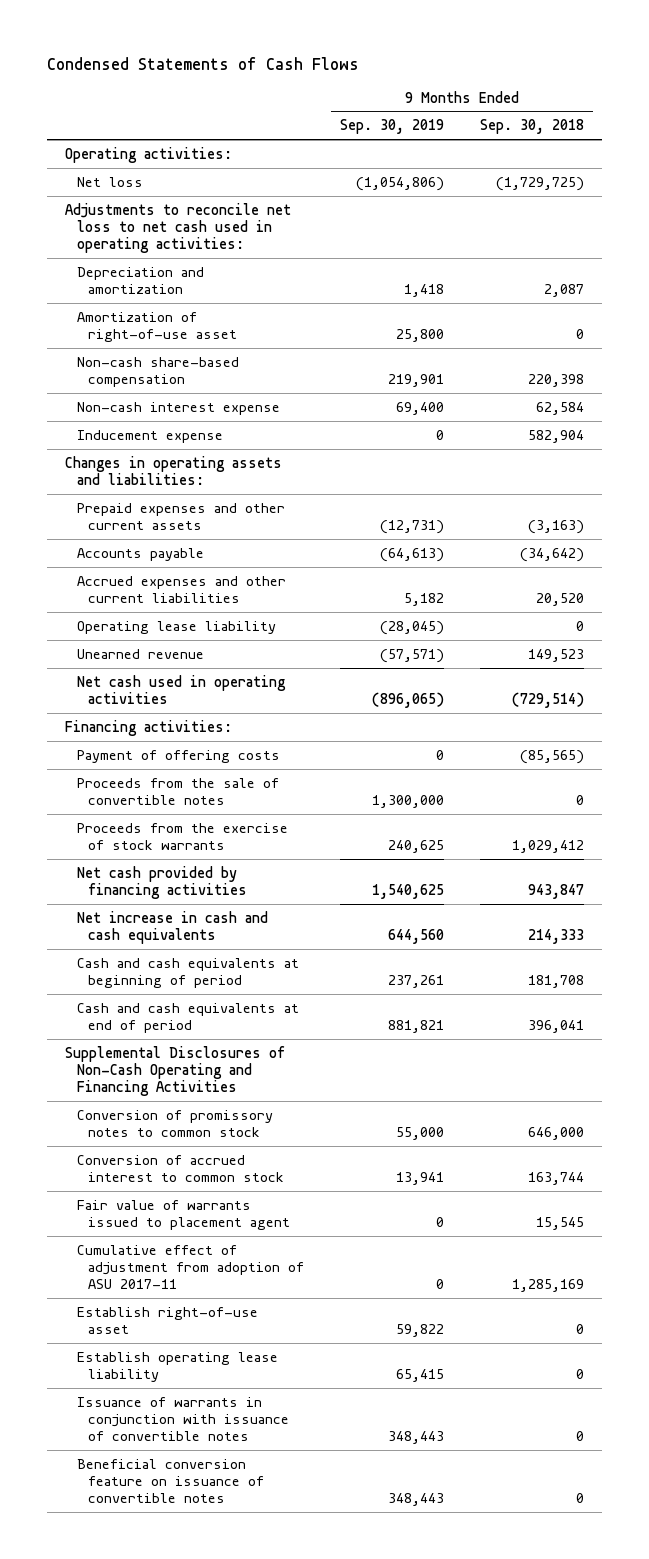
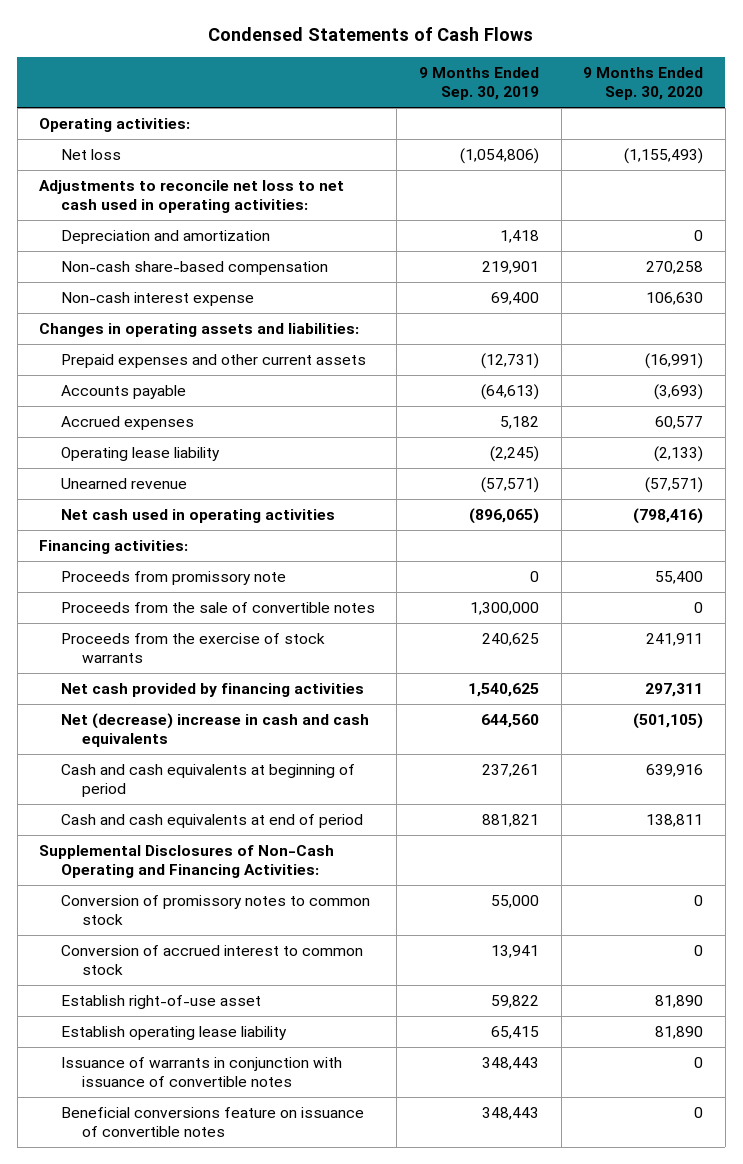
[480,119,585,135] Sep. 30, 2018 -> none
none -> [583,67,704,101] 9 Months Ended Sep. 30, 2020
[76,311,237,343] Amortization of right-of-use asset -> none
[76,429,223,443] Inducement expense -> none
[76,575,286,604] Accrued expenses and other current liabilities -> [60,416,194,431] Accrued expenses
[379,620,444,635] (28,045) -> [489,446,539,463] (2,245)
[76,749,280,763] Payment of offering costs -> none
none -> [60,571,286,586] Proceeds from promissory note
[76,910,268,945] Net increase in cash and cash equivalents -> [60,713,369,748] Net (decrease) increase in cash and cash equivalents
[65,1045,286,1097] Supplemental Disclosures of Non-Cash Operating and Financing Activities -> [39,845,335,879] Supplemental Disclosures of Non-Cash Operating and Financing Activities:
[76,1199,290,1231] Fair value of warrants issued to placement agent -> none
[76,1244,304,1290] Cumulative effect of adjustment from adoption of ASU 2017-11 -> none
[76,1458,264,1504] Beneficial conversion feature on issuance of convertible notes -> [60,1107,364,1138] Beneficial conversions feature on issuance of convertible notes

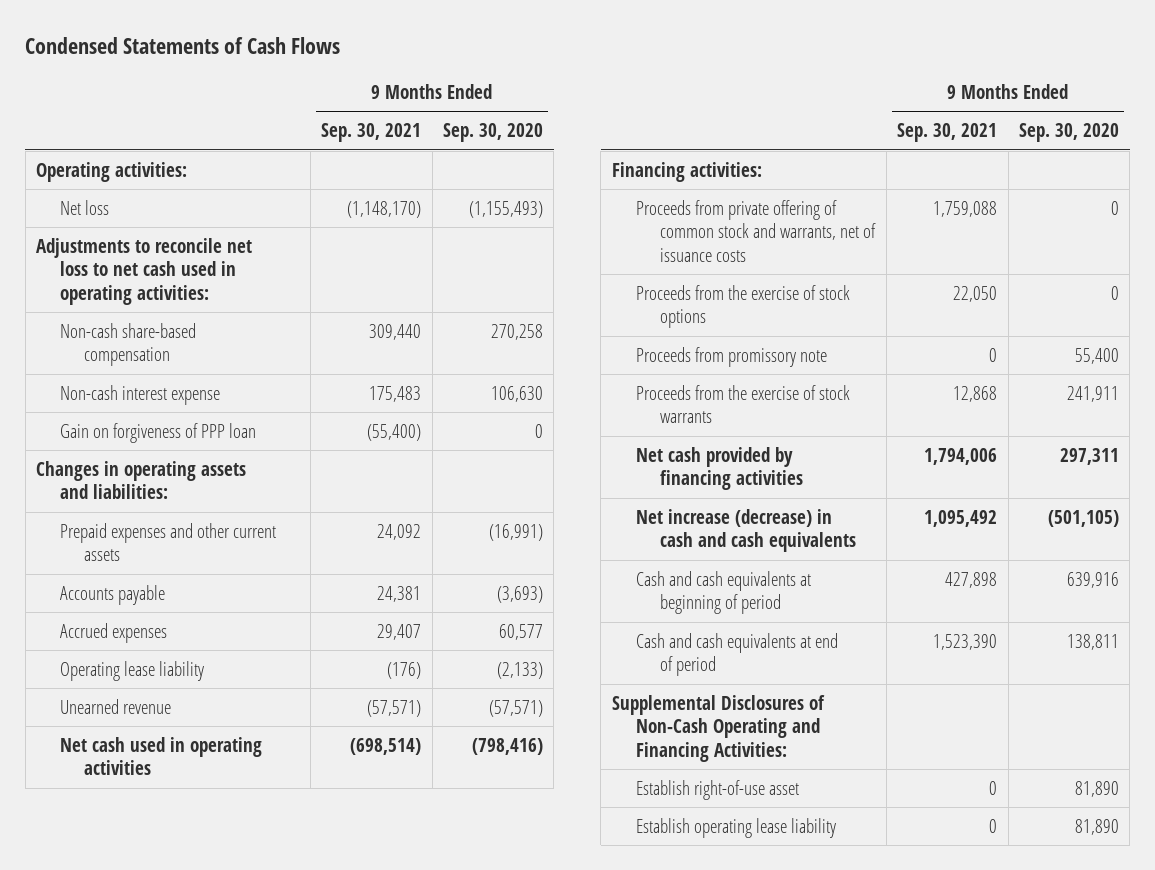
[418,67,539,101] 9 Months Ended Sep. 30, 2019 -> none
none -> [321,123,422,143] Sep. 30, 2021
[60,230,270,245] Depreciation and amortization -> none
none -> [60,422,257,443] Gain on forgiveness of PPP loan
none -> [636,199,877,262] Proceeds from private offering of common stock and warrants, net of issuance costs
none -> [636,284,851,329] Proceeds from the exercise of stock options
[60,602,375,614] Proceeds from the sale of convertible notes -> none
[60,713,369,748] Net (decrease) increase in cash and cash equivalents -> [636,508,857,553] Net increase (decrease) in cash and cash equivalents
[60,895,370,926] Conversion of promissory notes to common stock -> none
[60,945,363,976] Conversion of accrued interest to common stock -> none
[60,1057,342,1088] Issuance of warrants in conjunction with issuance of convertible notes -> none
[60,1107,364,1138] Beneficial conversions feature on issuance of convertible notes -> none

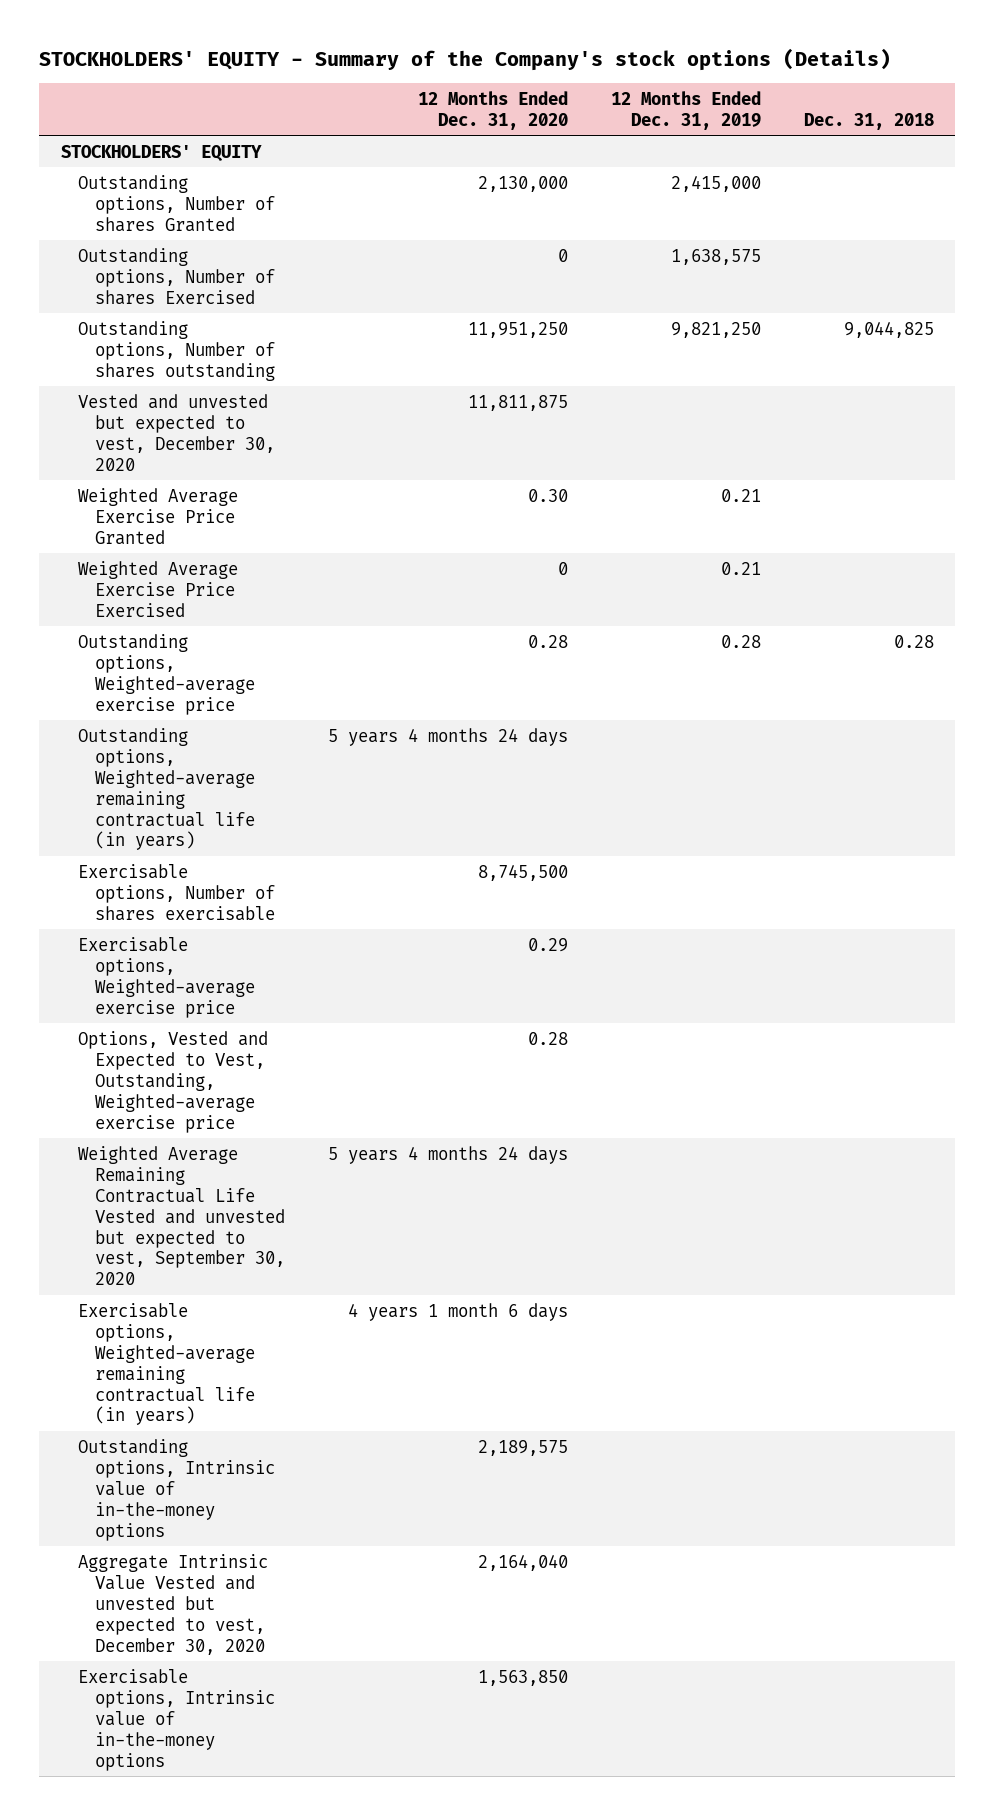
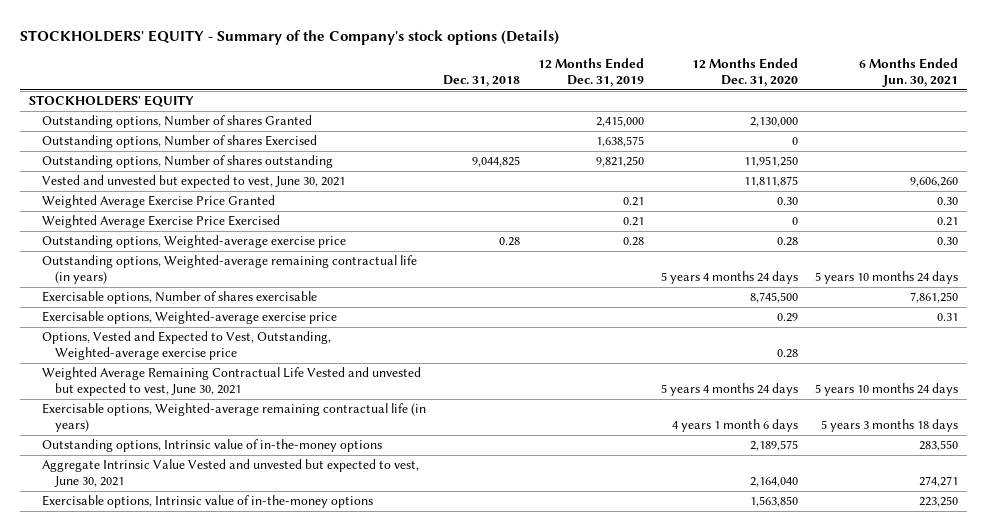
none -> [859,58,959,88] 6 Months Ended Jun. 30, 2021
[77,393,275,471] Vested and unvested but expected to vest, December 30, 2020 -> [41,175,345,189] Vested and unvested but expected to vest, June 30, 2021
[77,1145,285,1286] Weighted Average Remaining Contractual Life Vested and unvested but expected to vest, September 30, 2020 -> [41,367,421,396] Weighted Average Remaining Contractual Life Vested and unvested but expected to vest, June 30, 2021
[77,1553,268,1655] Aggregate Intrinsic Value Vested and unvested but expected to vest, December 30, 2020 -> [41,459,419,487] Aggregate Intrinsic Value Vested and unvested but expected to vest, June 30, 2021

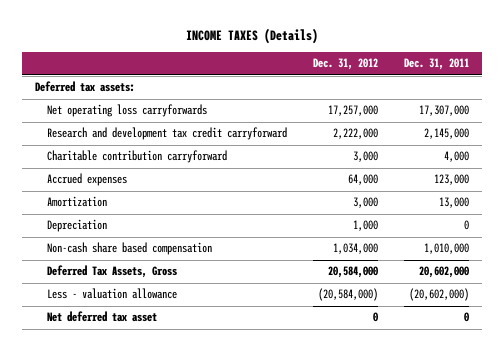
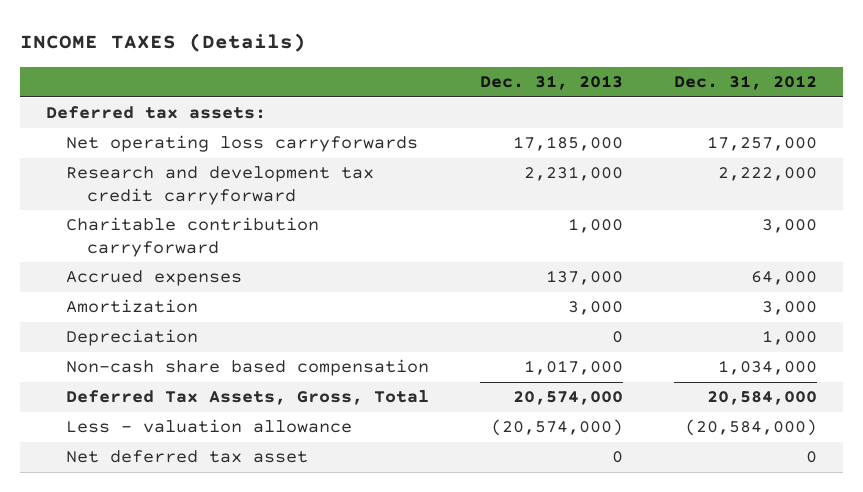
[404,58,470,71] Dec. 31, 2011 -> none
none -> [480,75,624,91] Dec. 31, 2013
[46,265,177,279] Deferred Tax Assets, Gross -> [66,390,430,406] Deferred Tax Assets, Gross, Total

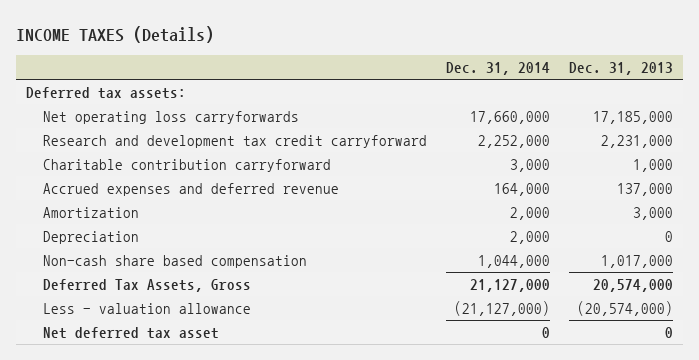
[674,75,818,91] Dec. 31, 2012 -> none
none -> [445,61,550,75] Dec. 31, 2014
[66,270,243,287] Accrued expenses -> [42,182,339,196] Accrued expenses and deferred revenue
[66,390,430,406] Deferred Tax Assets, Gross, Total -> [42,278,251,292] Deferred Tax Assets, Gross

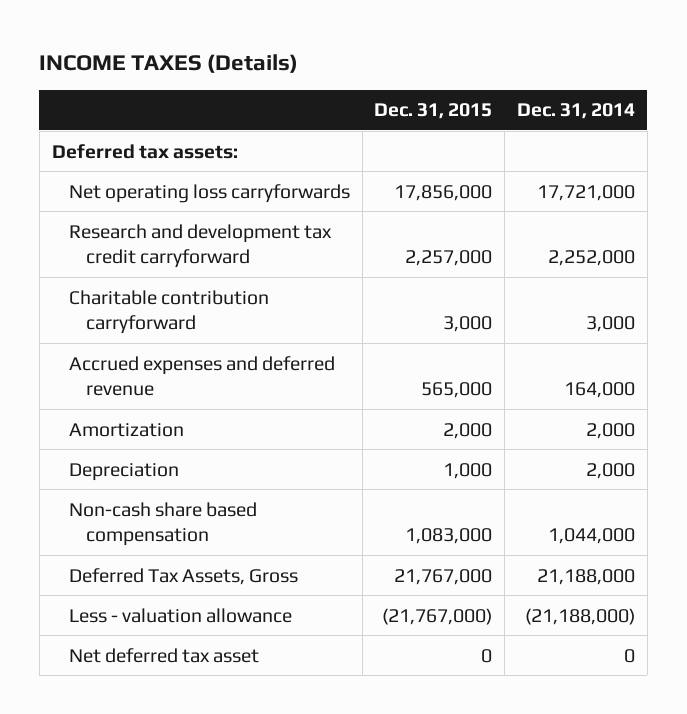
[568,61,673,75] Dec. 31, 2013 -> none
none -> [374,103,493,120] Dec. 31, 2015
[469,110,550,124] 17,660,000 -> [536,184,635,201] 17,721,000
[469,278,550,292] 21,127,000 -> [536,568,635,585] 21,188,000
[453,300,550,316] (21,127,000) -> [524,607,635,625] (21,188,000)

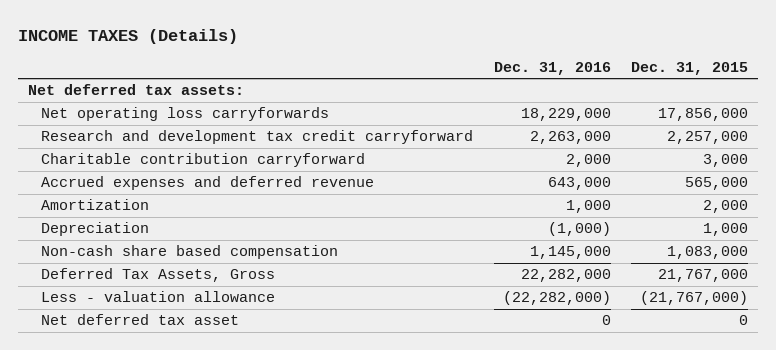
[516,103,635,120] Dec. 31, 2014 -> none
none -> [493,61,611,75] Dec. 31, 2016
[51,143,238,159] Deferred tax assets: -> [27,84,244,96] Net deferred tax assets:

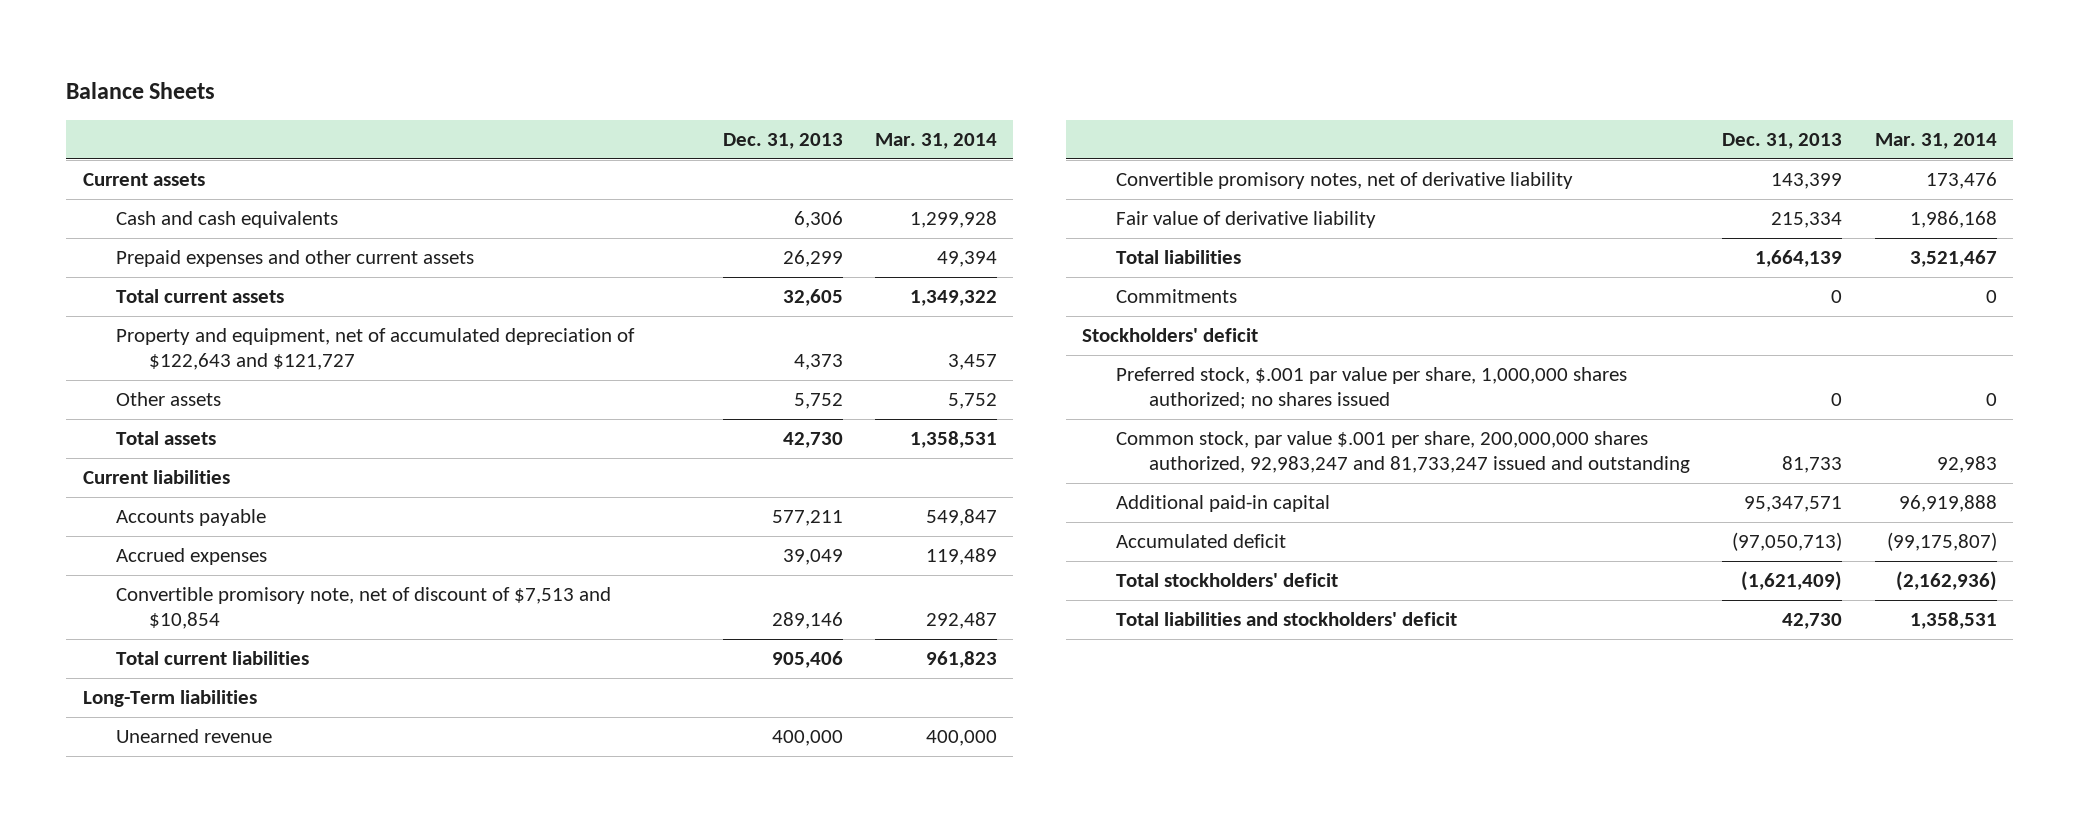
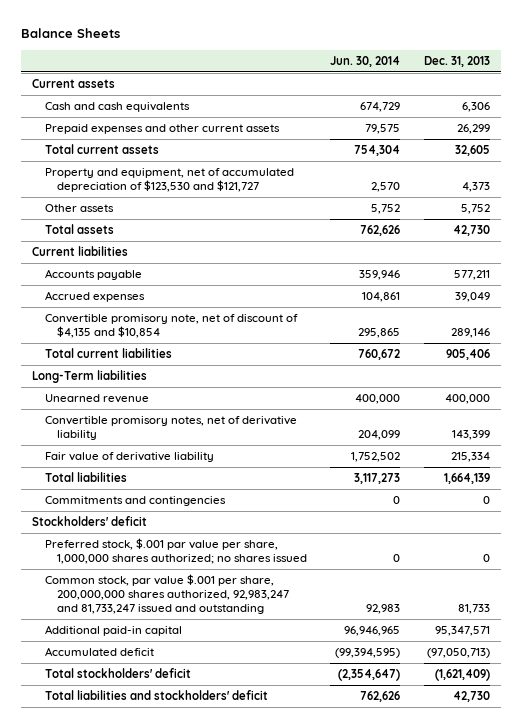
[875,133,998,150] Mar. 31, 2014 -> none
none -> [330,55,401,67] Jun. 30, 2014
[116,328,636,371] Property and equipment, net of accumulated depreciation of $122,643 and $121,727 -> [44,167,294,192] Property and equipment, net of accumulated depreciation of $123,530 and $121,727
[116,587,612,630] Convertible promisory note, net of discount of $7,513 and $10,854 -> [44,313,298,338] Convertible promisory note, net of discount of $4,135 and $10,854
[1115,289,1237,304] Commitments -> [44,495,226,506] Commitments and contingencies

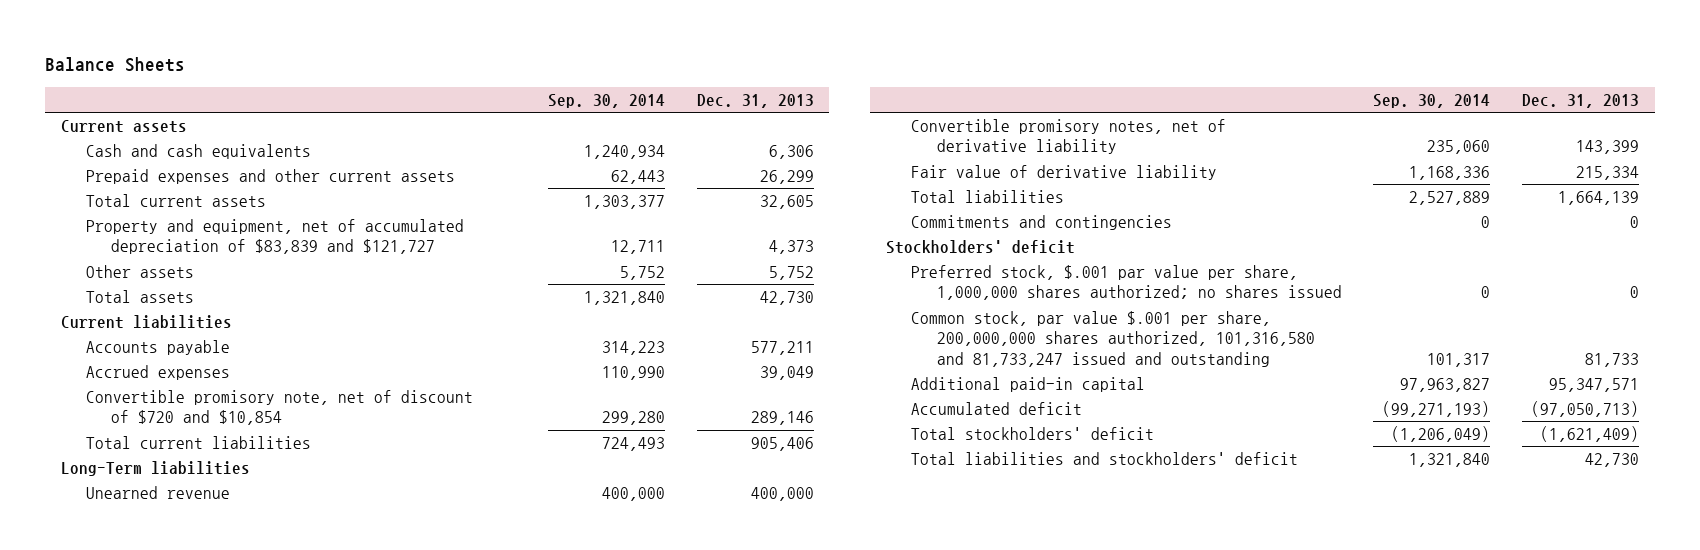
[330,55,401,67] Jun. 30, 2014 -> none
none -> [547,93,665,108] Sep. 30, 2014
[44,167,294,192] Property and equipment, net of accumulated depreciation of $123,530 and $121,727 -> [85,218,464,255] Property and equipment, net of accumulated depreciation of $83,839 and $121,727
[44,313,298,338] Convertible promisory note, net of discount of $4,135 and $10,854 -> [85,389,473,426] Convertible promisory note, net of discount of $720 and $10,854
[44,573,290,614] Common stock, par value $.001 per share, 200,000,000 shares authorized, 92,983,247 and 81,733,247 issued and outstanding -> [911,310,1315,367] Common stock, par value $.001 per share, 200,000,000 shares authorized, 101,316,580 and 81,733,247 issued and outstanding

